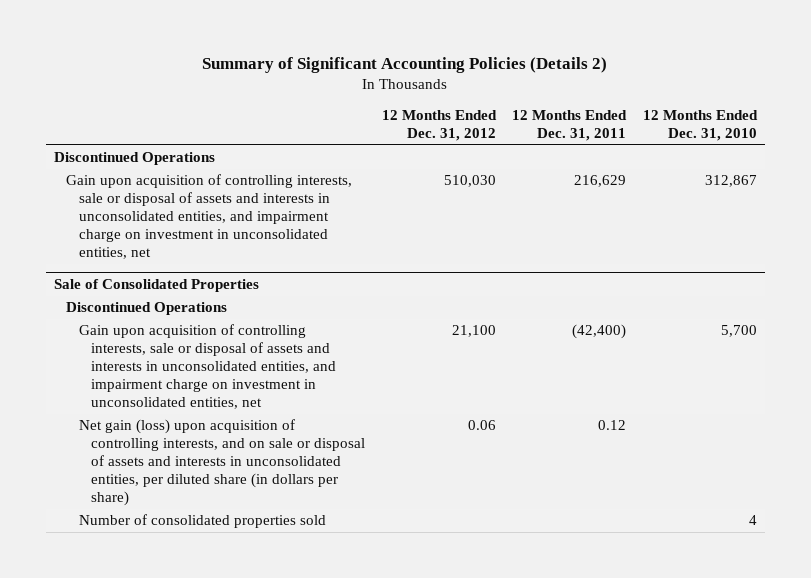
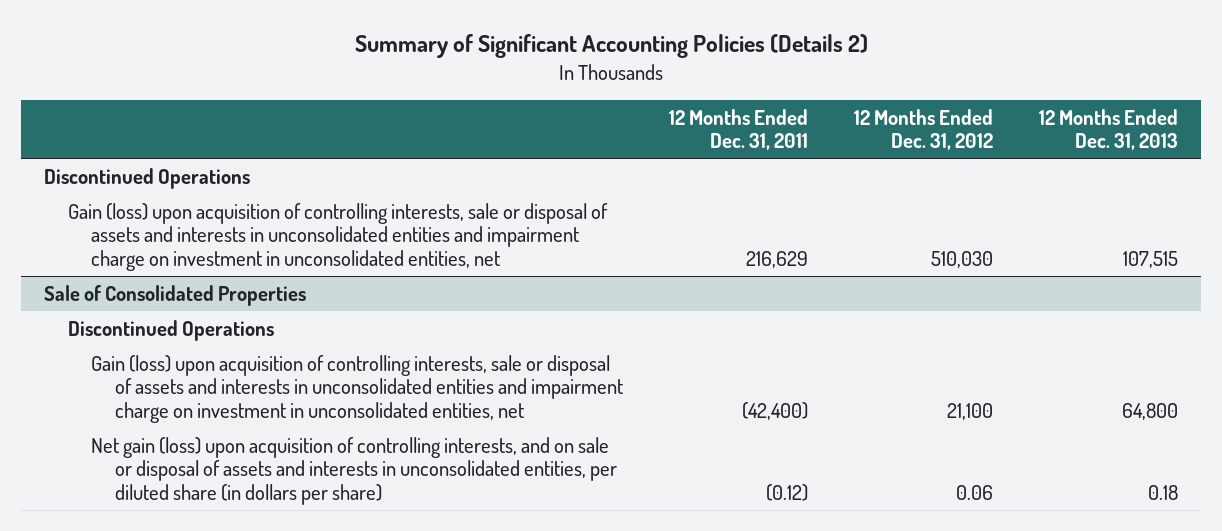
[642,110,758,141] 12 Months Ended Dec. 31, 2010 -> none
none -> [1039,109,1179,151] 12 Months Ended Dec. 31, 2013
[66,174,353,260] Gain upon acquisition of controlling interests, sale or disposal of assets and interests in unconsolidated entities, and impairment charge on investment in unconsolidated entities, net -> [67,202,608,271] Gain (loss) upon acquisition of controlling interests, sale or disposal of assets and interests in unconsolidated entities and impairment charge on investment in unconsolidated entities, net
[78,514,326,529] Number of consolidated properties sold -> none
[78,324,337,410] Gain upon acquisition of controlling interests, sale or disposal of assets and interests in unconsolidated entities, and impairment charge on investment in unconsolidated entities, net -> [91,354,624,423] Gain (loss) upon acquisition of controlling interests, sale or disposal of assets and interests in unconsolidated entities and impairment charge on investment in unconsolidated entities, net
[598,420,627,431] 0.12 -> [766,483,809,501] (0.12)

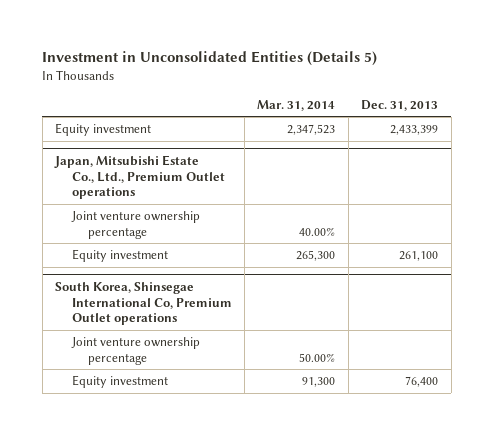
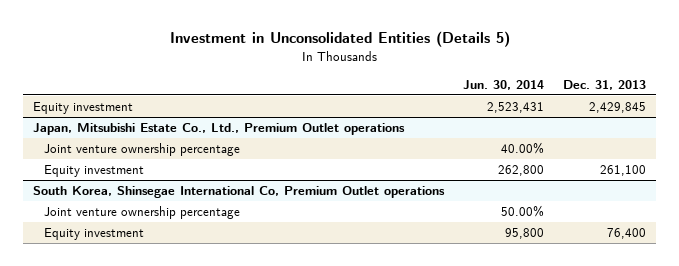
[257,99,336,111] Mar. 31, 2014 -> none
none -> [463,79,545,90] Jun. 30, 2014
[390,125,439,136] 2,433,399 -> [589,101,647,113] 2,429,845

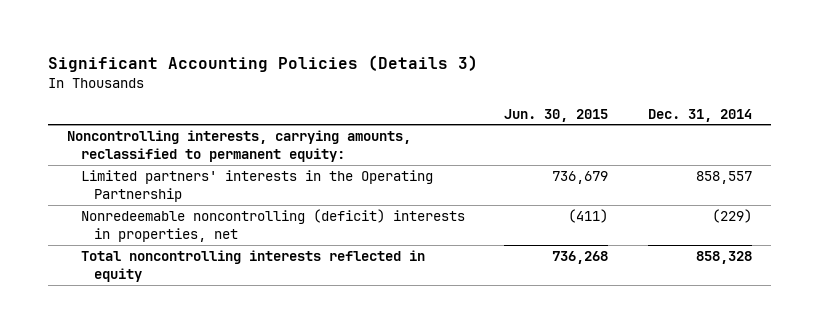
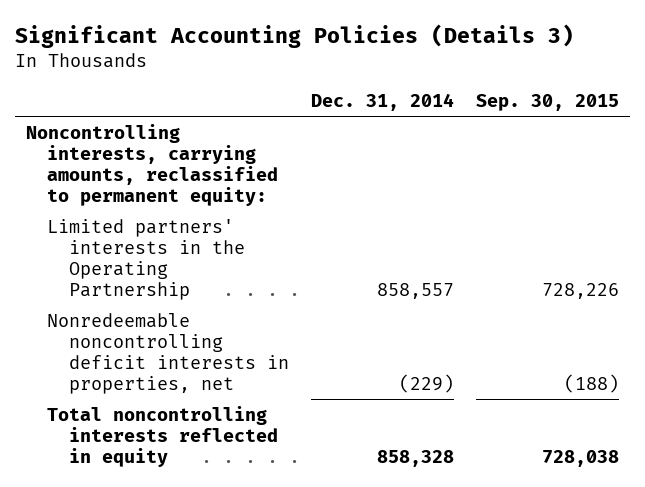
[504,108,609,122] Jun. 30, 2015 -> none
none -> [476,94,620,112] Sep. 30, 2015
[80,209,465,243] Nonredeemable noncontrolling (deficit) interests in properties, net -> [47,312,289,394] Nonredeemable noncontrolling deficit interests in properties, net

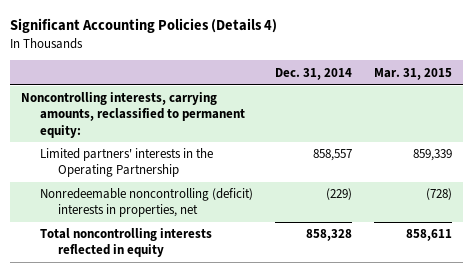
[14,23,574,48] Significant Accounting Policies (Details 3) -> [10,18,278,34] Significant Accounting Policies (Details 4)
[476,94,620,112] Sep. 30, 2015 -> none
none -> [373,67,452,80] Mar. 31, 2015
[47,312,289,394] Nonredeemable noncontrolling deficit interests in properties, net -> [39,188,253,218] Nonredeemable noncontrolling (deficit) interests in properties, net

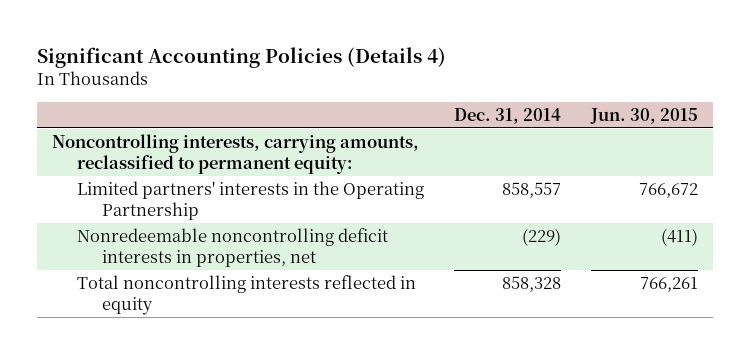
[373,67,452,80] Mar. 31, 2015 -> none
none -> [589,108,698,125] Jun. 30, 2015
[39,188,253,218] Nonredeemable noncontrolling (deficit) interests in properties, net -> [77,228,389,268] Nonredeemable noncontrolling deficit interests in properties, net

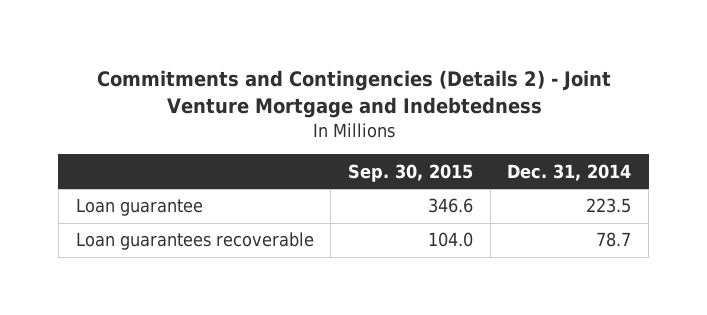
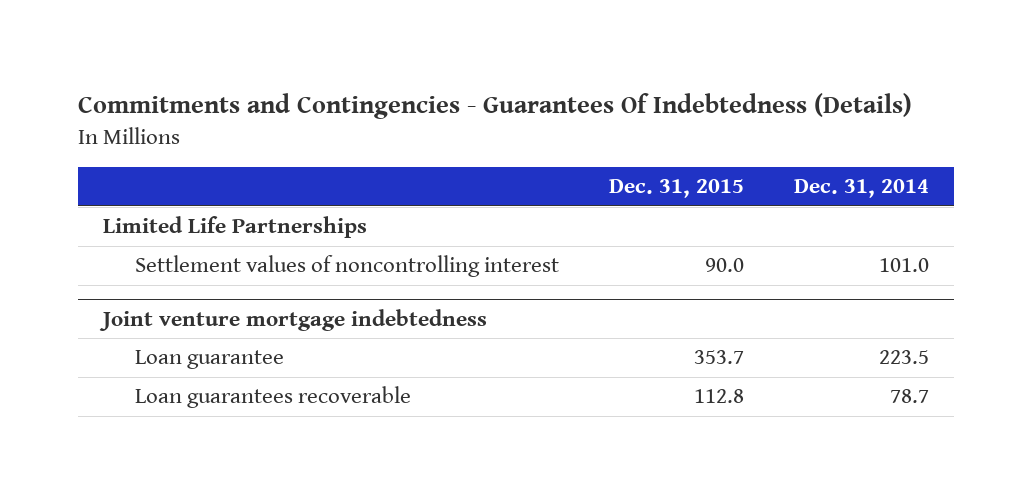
[96,69,611,118] Commitments and Contingencies (Details 2) - Joint Venture Mortgage and Indebtedness -> [77,93,912,120] Commitments and Contingencies - Guarantees Of Indebtedness (Details)
[348,163,474,182] Sep. 30, 2015 -> none
none -> [608,179,744,199] Dec. 31, 2015
none -> [102,216,367,239] Limited Life Partnerships
none -> [135,255,560,278] Settlement values of noncontrolling interest
none -> [98,308,487,331] Joint venture mortgage indebtedness

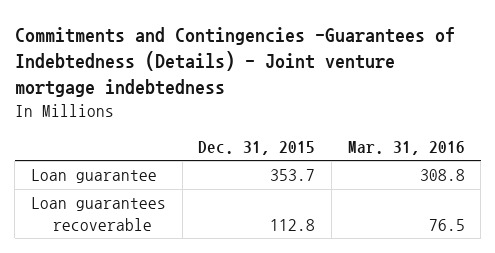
[77,93,912,120] Commitments and Contingencies - Guarantees Of Indebtedness (Details) -> [14,26,455,97] Commitments and Contingencies -Guarantees of Indebtedness (Details) - Joint venture mortgage indebtedness
[793,179,929,199] Dec. 31, 2014 -> none
none -> [347,140,465,155] Mar. 31, 2016
[102,216,367,239] Limited Life Partnerships -> none
[135,255,560,278] Settlement values of noncontrolling interest -> none
[98,308,487,331] Joint venture mortgage indebtedness -> none

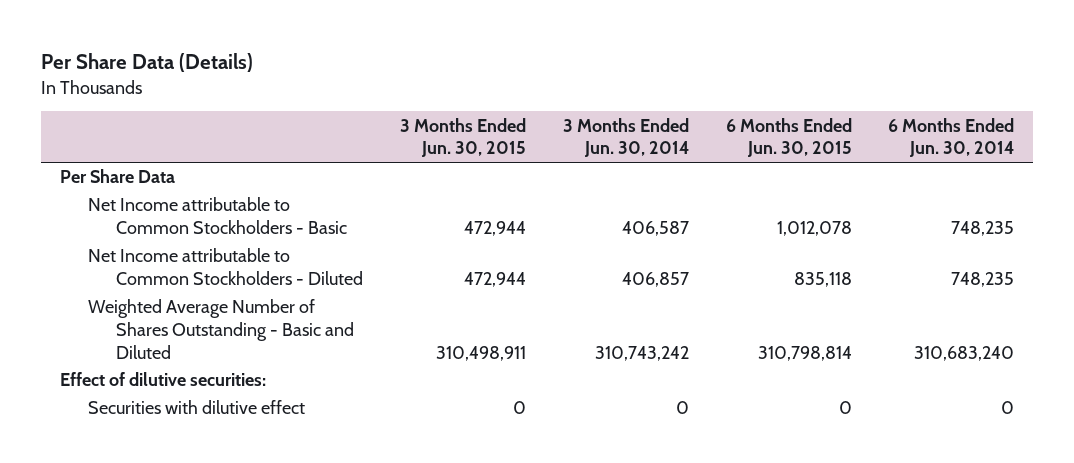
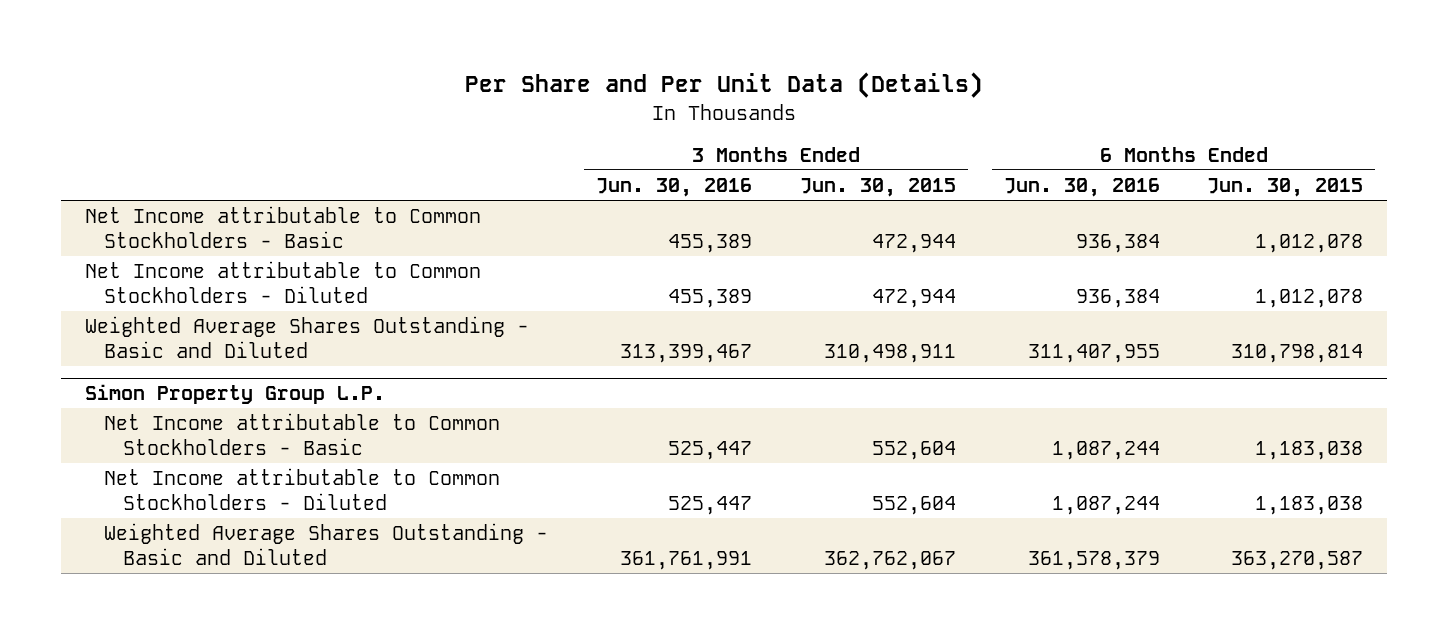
[41,53,254,73] Per Share Data (Details) -> [465,72,984,99] Per Share and Per Unit Data (Details)
[562,117,689,158] 3 Months Ended Jun. 30, 2014 -> none
[888,117,1015,158] 6 Months Ended Jun. 30, 2014 -> none
none -> [595,178,752,198] Jun. 30, 2016
none -> [1003,178,1160,198] Jun. 30, 2016
[59,169,175,184] Per Share Data -> none
[59,372,266,387] Effect of dilutive securities: -> none
[87,400,305,415] Securities with dilutive effect -> none
[793,272,852,288] 835,118 -> [1255,288,1364,308] 1,012,078
[87,299,355,359] Weighted Average Number of Shares Outstanding - Basic and Diluted -> [85,316,530,358] Weighted Average Shares Outstanding - Basic and Diluted
none -> [85,384,386,405] Simon Property Group L.P.
none -> [104,413,501,455] Net Income attributable to Common Stockholders - Basic
none -> [104,468,501,510] Net Income attributable to Common Stockholders - Diluted
none -> [104,523,549,565] Weighted Average Shares Outstanding - Basic and Diluted

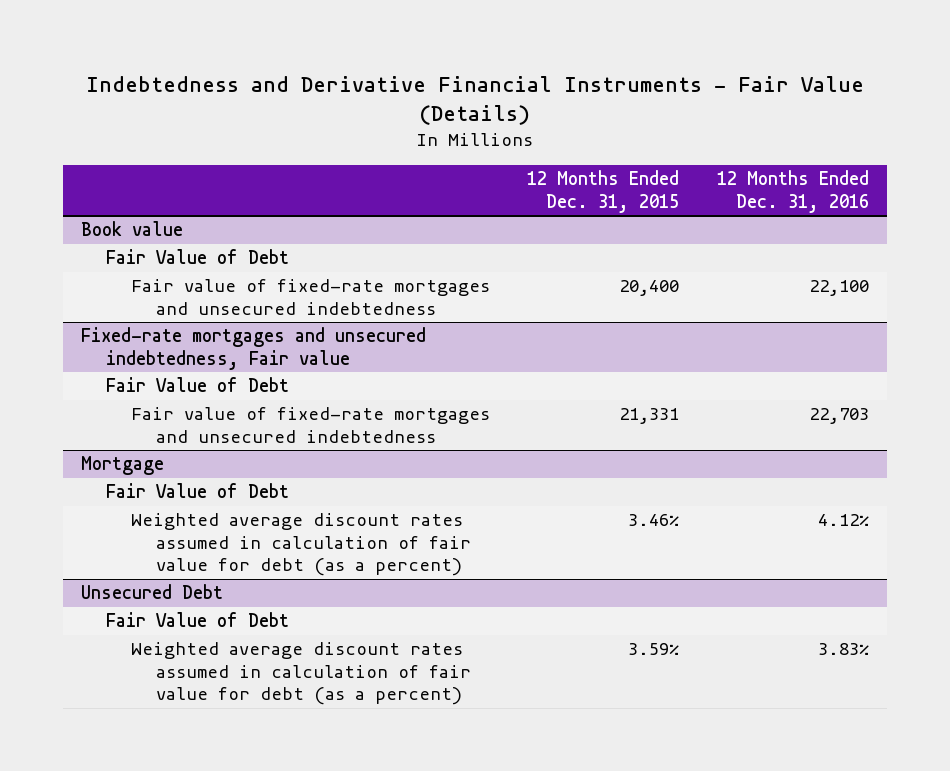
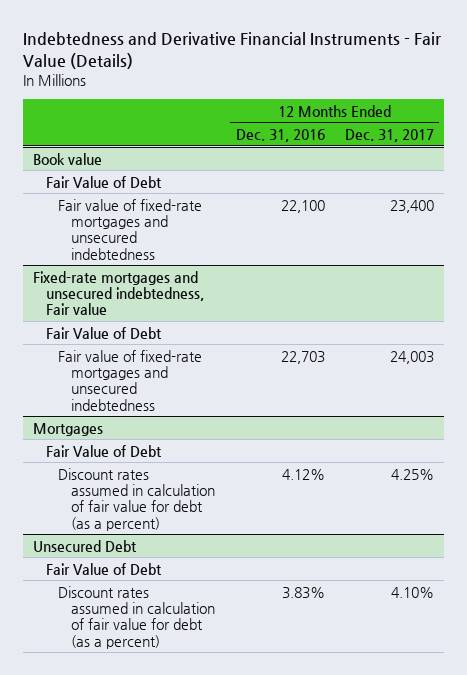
[527,170,680,213] 12 Months Ended Dec. 31, 2015 -> none
none -> [345,128,435,142] Dec. 31, 2017
[81,456,165,476] Mortgage -> [32,422,103,436] Mortgages
[131,513,471,577] Weighted average discount rates assumed in calculation of fair value for debt (as a percent) -> [58,467,215,531] Discount rates assumed in calculation of fair value for debt (as a percent)
[131,642,471,706] Weighted average discount rates assumed in calculation of fair value for debt (as a percent) -> [58,585,215,649] Discount rates assumed in calculation of fair value for debt (as a percent)

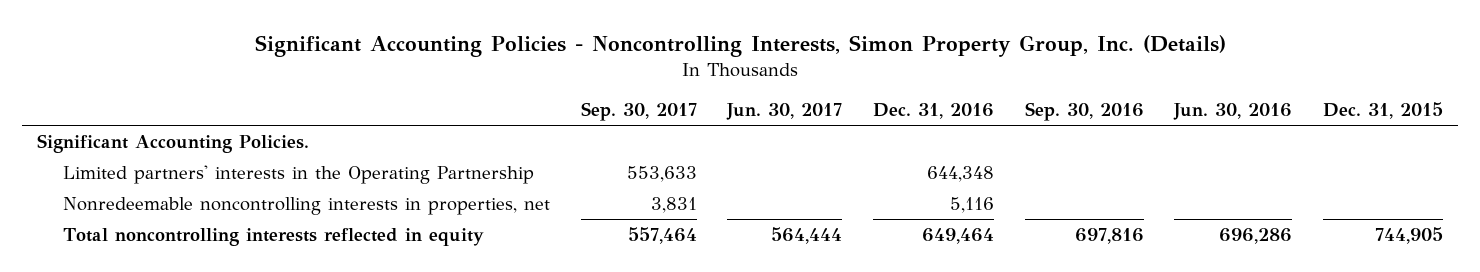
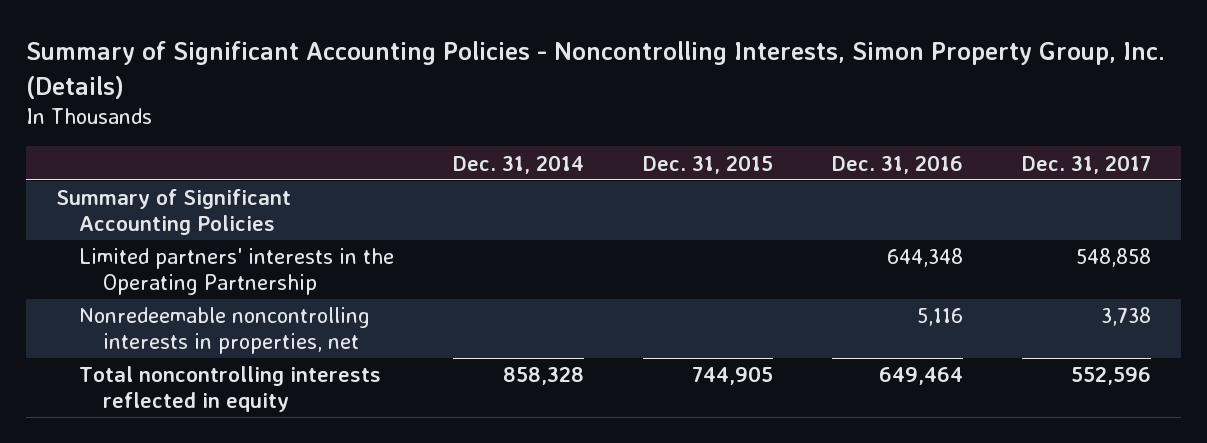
[255,34,1227,57] Significant Accounting Policies - Noncontrolling Interests, Simon Property Group, Inc. (Details) -> [26,41,1166,99] Summary of Significant Accounting Policies - Noncontrolling Interests, Simon Property Group, Inc. (Details)
[580,102,697,122] Sep. 30, 2017 -> none
[726,103,843,121] Jun. 30, 2017 -> none
[1024,102,1144,122] Sep. 30, 2016 -> none
[1173,103,1293,121] Jun. 30, 2016 -> none
none -> [453,154,585,174] Dec. 31, 2014
none -> [1022,154,1152,174] Dec. 31, 2017
[37,133,310,153] Significant Accounting Policies. -> [55,189,291,235] Summary of Significant Accounting Policies

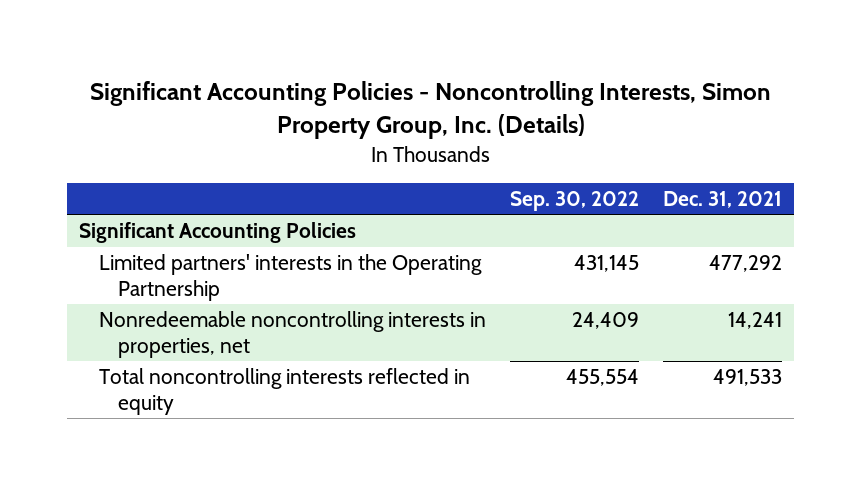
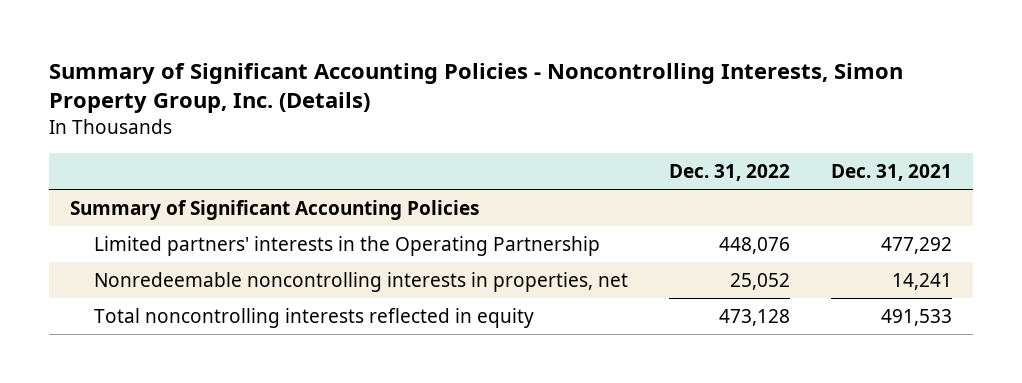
[89,81,771,139] Significant Accounting Policies - Noncontrolling Interests, Simon Property Group, Inc. (Details) -> [49,62,904,114] Summary of Significant Accounting Policies - Noncontrolling Interests, Simon Property Group, Inc. (Details)
[509,190,639,211] Sep. 30, 2022 -> none
none -> [669,164,791,182] Dec. 31, 2022
[79,222,357,244] Significant Accounting Policies -> [69,199,479,220] Summary of Significant Accounting Policies

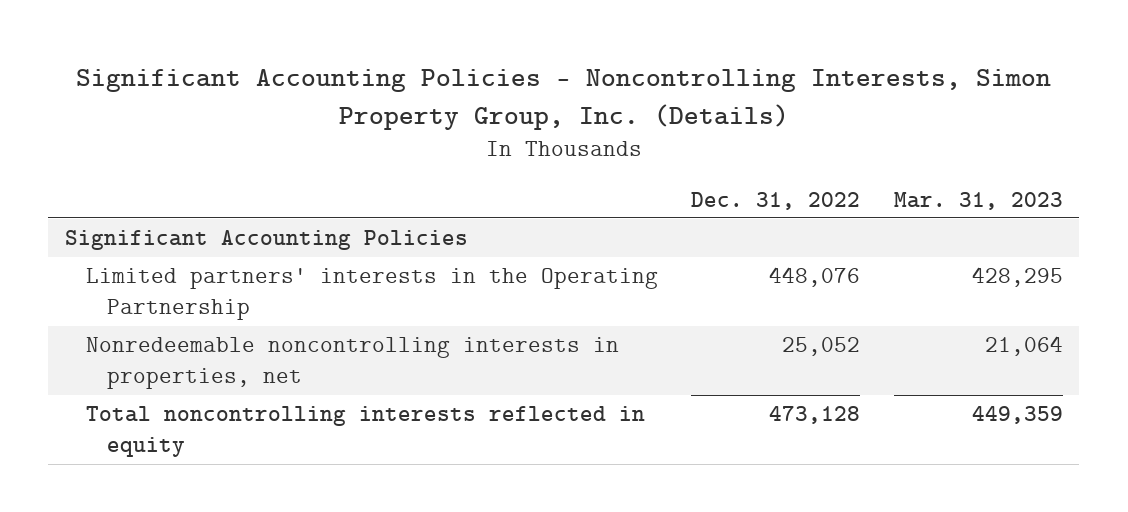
[49,62,904,114] Summary of Significant Accounting Policies - Noncontrolling Interests, Simon Property Group, Inc. (Details) -> [75,68,1051,130] Significant Accounting Policies - Noncontrolling Interests, Simon Property Group, Inc. (Details)
[831,164,953,182] Dec. 31, 2021 -> none
none -> [893,191,1063,210] Mar. 31, 2023
[69,199,479,220] Summary of Significant Accounting Policies -> [65,230,469,251] Significant Accounting Policies

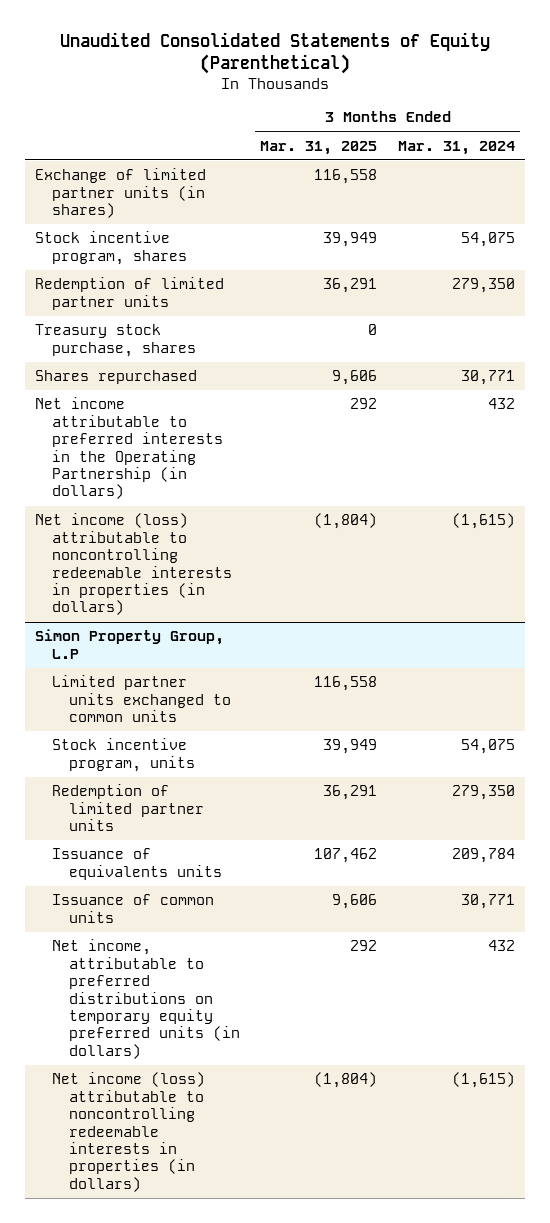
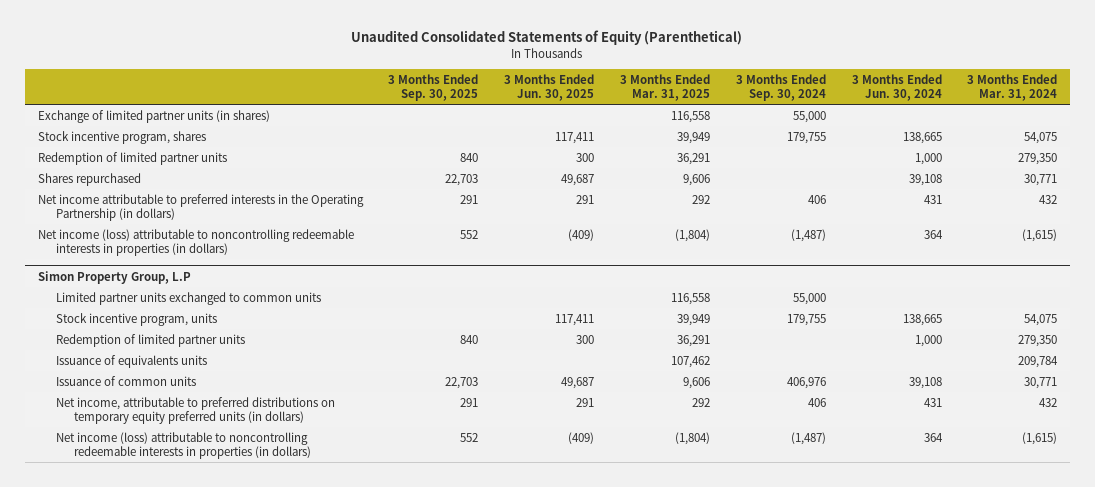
none -> [388,73,479,101] 3 Months Ended Sep. 30, 2025
none -> [504,73,595,101] 3 Months Ended Jun. 30, 2025
none -> [735,73,826,101] 3 Months Ended Sep. 30, 2024
none -> [851,73,942,101] 3 Months Ended Jun. 30, 2024
[34,324,196,357] Treasury stock purchase, shares -> none

